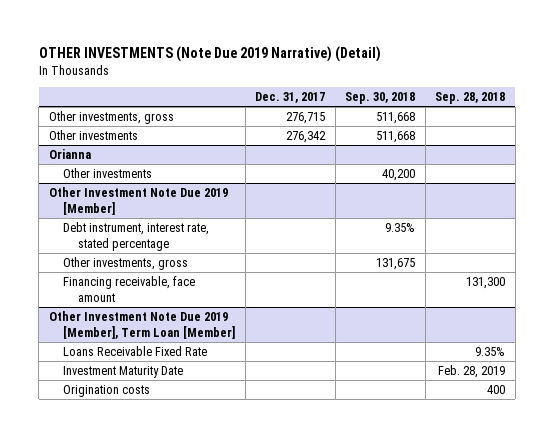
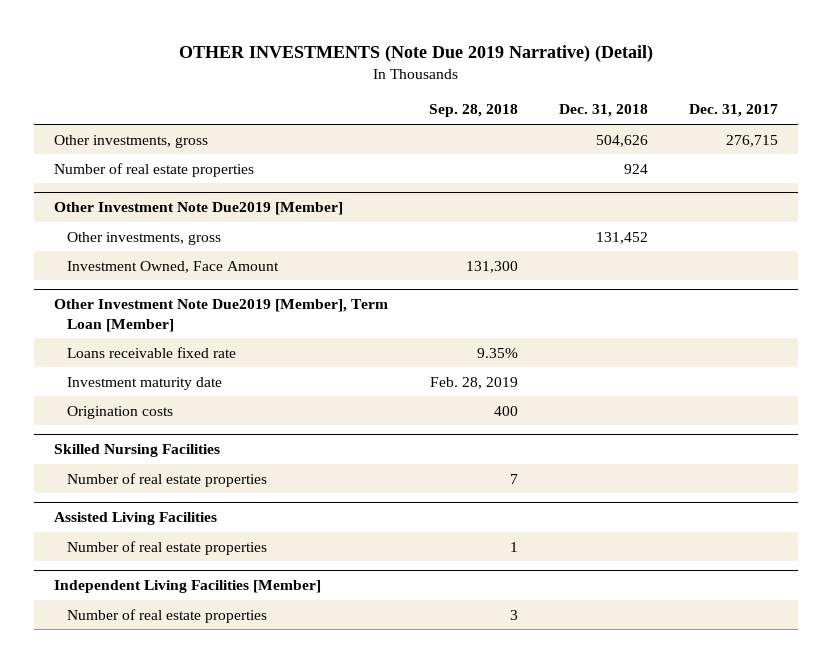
[345,91,416,104] Sep. 30, 2018 -> none
none -> [558,104,648,118] Dec. 31, 2018
[48,129,138,140] Other investments -> none
[48,148,91,159] Orianna -> none
[63,167,153,178] Other investments -> none
[63,221,210,251] Debt instrument, interest rate, stated percentage -> none
none -> [54,162,255,177] Number of real estate properties
[48,186,228,215] Other Investment Note Due 2019 [Member] -> [54,202,344,216] Other Investment Note Due2019 [Member]
[63,275,196,302] Financing receivable, face amount -> [66,260,279,273] Investment Owned, Face Amount
[48,310,236,339] Other Investment Note Due 2019 [Member], Term Loan [Member] -> [54,299,389,332] Other Investment Note Due2019 [Member], Term Loan [Member]
[63,345,208,356] Loans Receivable Fixed Rate -> [66,346,236,358] Loans receivable fixed rate
[63,365,184,378] Investment Maturity Date -> [66,376,222,390] Investment maturity date
none -> [54,444,221,458] Skilled Nursing Facilities
none -> [66,472,267,487] Number of real estate properties
none -> [54,512,218,526] Assisted Living Facilities
none -> [66,540,267,555] Number of real estate properties
none -> [54,580,322,594] Independent Living Facilities [Member]
none -> [66,608,267,623] Number of real estate properties

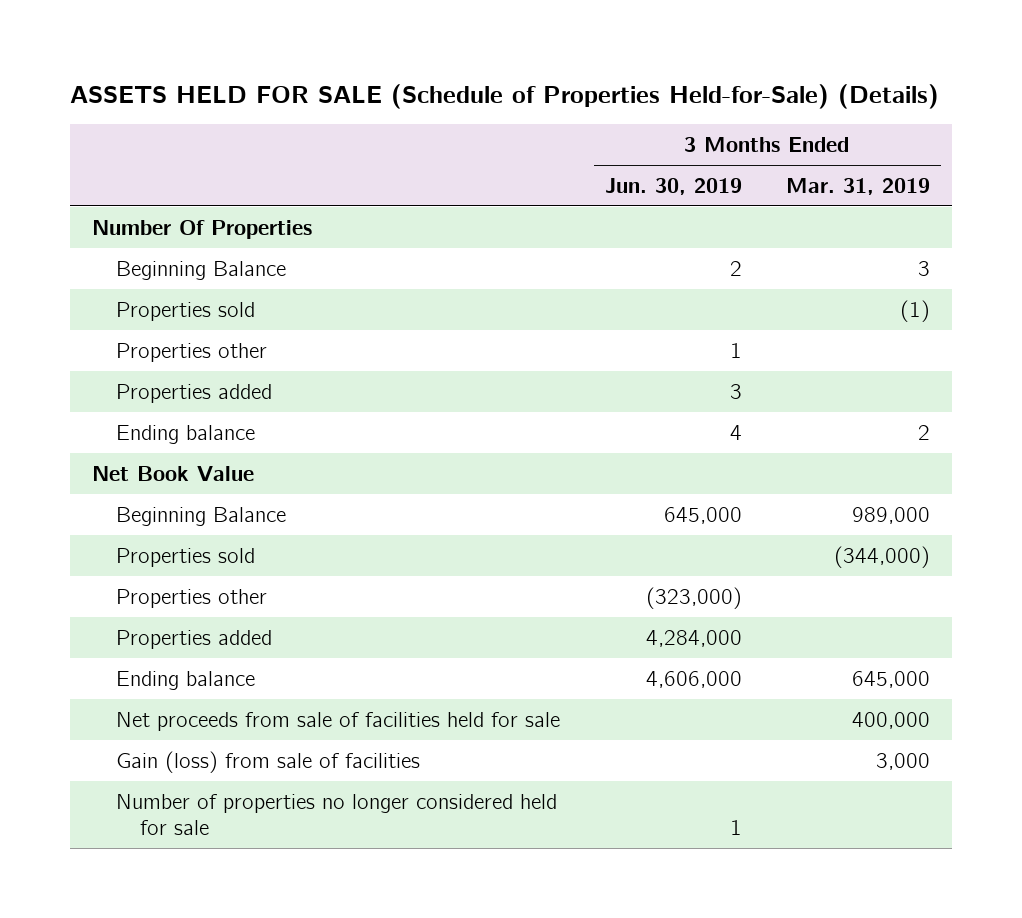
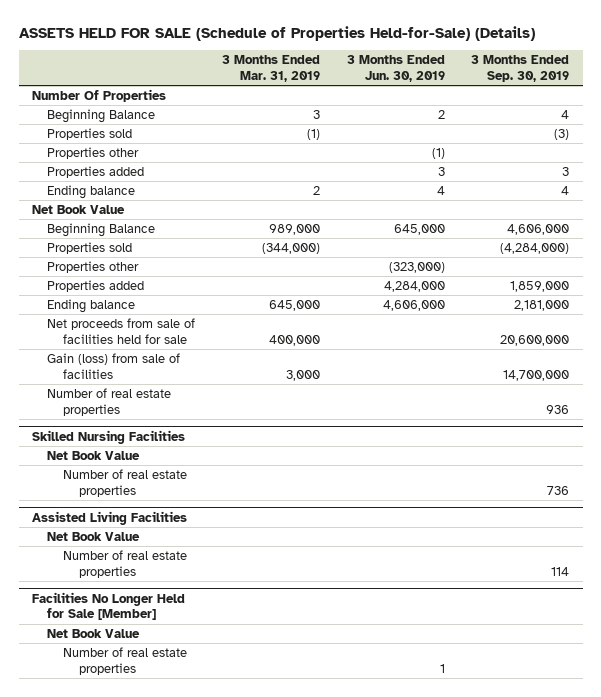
none -> [471,55,570,82] 3 Months Ended Sep. 30, 2019
[729,342,742,358] 1 -> [431,147,445,159] (1)
[116,793,558,836] Number of properties no longer considered held for sale -> none
none -> [47,387,172,416] Number of real estate properties
none -> [31,429,185,444] Skilled Nursing Facilities
none -> [47,450,141,460] Net Book Value
none -> [63,468,188,497] Number of real estate properties
none -> [31,510,187,525] Assisted Living Facilities
none -> [47,531,141,541] Net Book Value
none -> [63,549,188,578] Number of real estate properties
none -> [31,591,185,621] Facilities No Longer Held for Sale [Member]
none -> [47,628,141,638] Net Book Value
none -> [63,646,188,675] Number of real estate properties

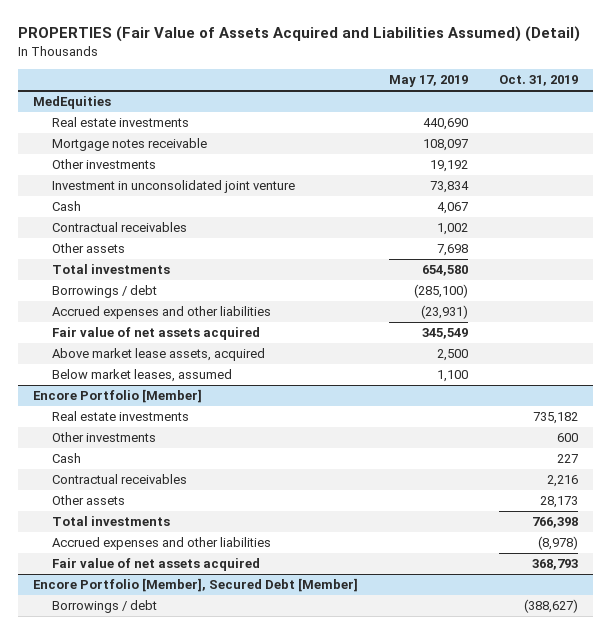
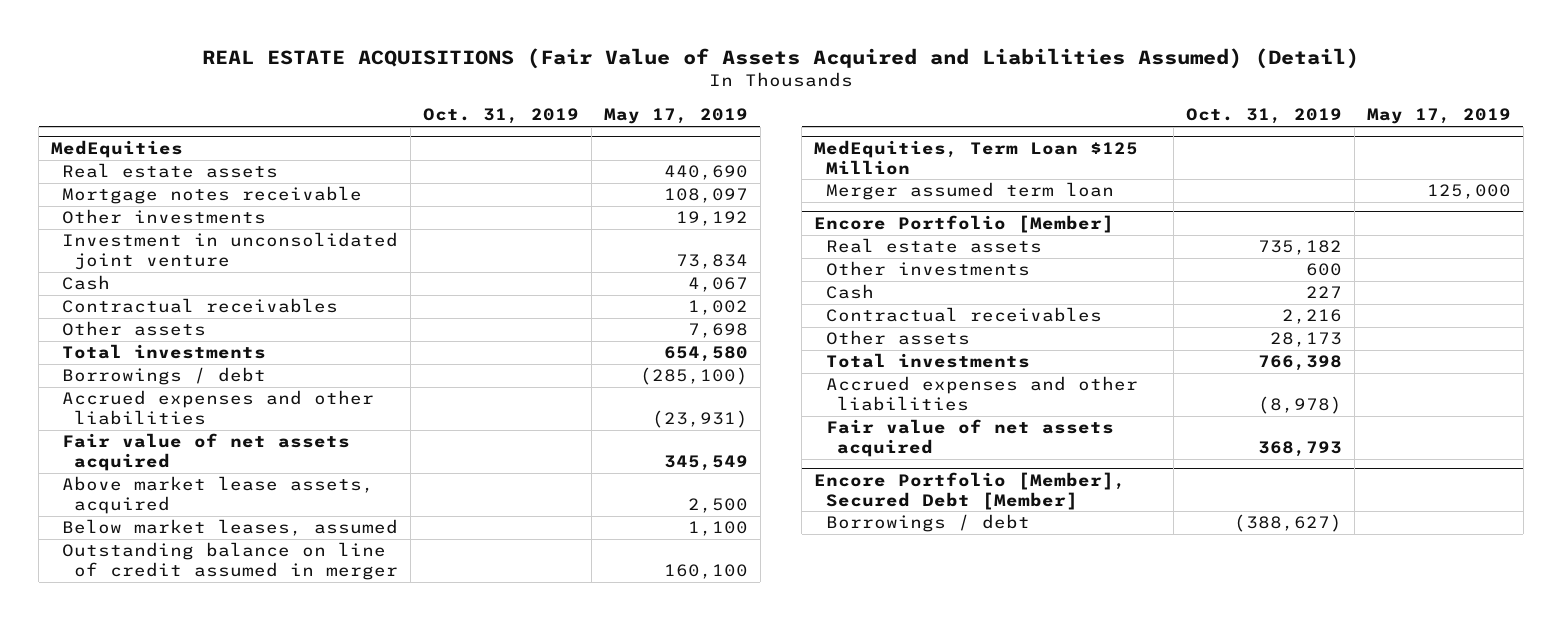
[17,25,580,42] PROPERTIES (Fair Value of Assets Acquired and Liabilities Assumed) (Detail) -> [201,48,1359,70] REAL ESTATE ACQUISITIONS (Fair Value of Assets Acquired and Liabilities Assumed) (Detail)
[52,117,190,128] Real estate investments -> [62,163,279,179] Real estate assets
none -> [62,542,399,580] Outstanding balance on line of credit assumed in merger
none -> [813,140,1138,175] MedEquities, Term Loan $125 Million
none -> [825,182,1114,201] Merger assumed term loan
[52,411,190,422] Real estate investments -> [825,238,1042,254] Real estate assets

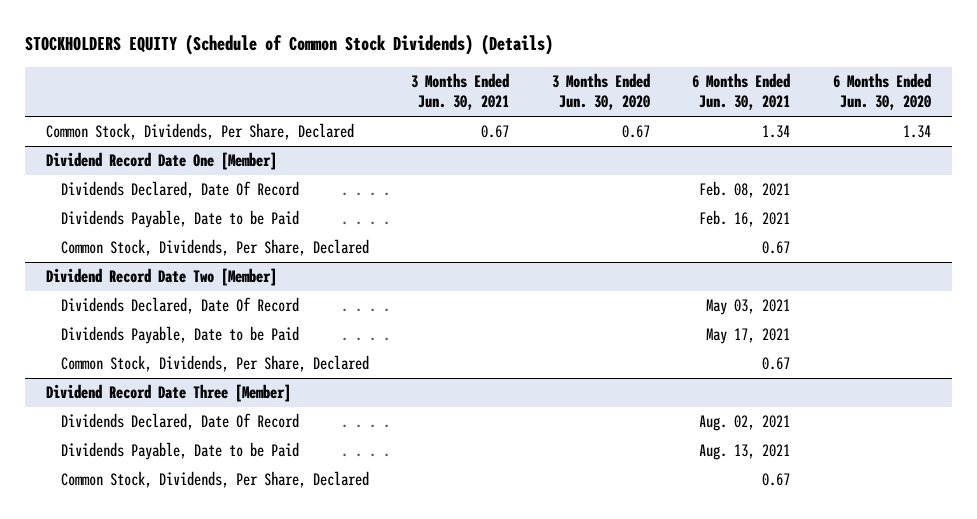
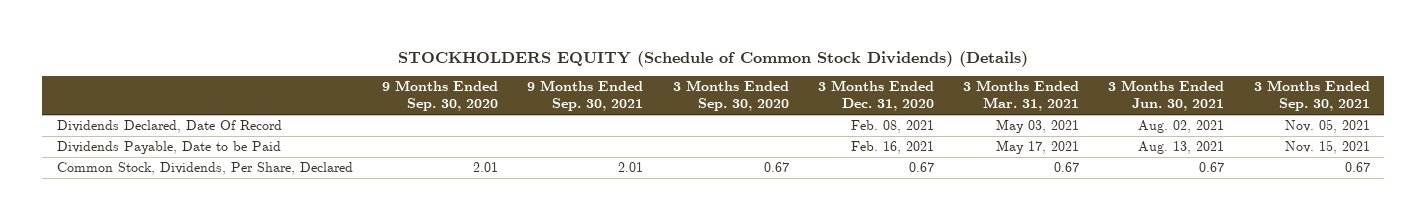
[551,72,650,111] 3 Months Ended Jun. 30, 2020 -> none
[692,72,791,111] 6 Months Ended Jun. 30, 2021 -> none
[832,72,931,111] 6 Months Ended Jun. 30, 2020 -> none
none -> [381,80,498,112] 9 Months Ended Sep. 30, 2020
none -> [527,80,644,112] 9 Months Ended Sep. 30, 2021
none -> [672,80,789,112] 3 Months Ended Sep. 30, 2020
none -> [817,80,934,112] 3 Months Ended Dec. 31, 2020
none -> [963,80,1080,112] 3 Months Ended Mar. 31, 2021
none -> [1253,80,1370,112] 3 Months Ended Sep. 30, 2021
none -> [56,120,282,134] Dividends Declared, Date Of Record
none -> [56,141,281,155] Dividends Payable, Date to be Paid
[46,152,278,171] Dividend Record Date One [Member] -> none
[60,181,299,199] Dividends Declared, Date Of Record -> none
[60,210,299,229] Dividends Payable, Date to be Paid -> none
[60,239,369,257] Common Stock, Dividends, Per Share, Declared -> none
[46,268,278,287] Dividend Record Date Two [Member] -> none
[60,297,299,315] Dividends Declared, Date Of Record -> none
[60,326,299,345] Dividends Payable, Date to be Paid -> none
[60,355,369,373] Common Stock, Dividends, Per Share, Declared -> none
[46,384,292,403] Dividend Record Date Three [Member] -> none
[60,413,299,431] Dividends Declared, Date Of Record -> none
[60,442,299,461] Dividends Payable, Date to be Paid -> none
[60,471,369,489] Common Stock, Dividends, Per Share, Declared -> none

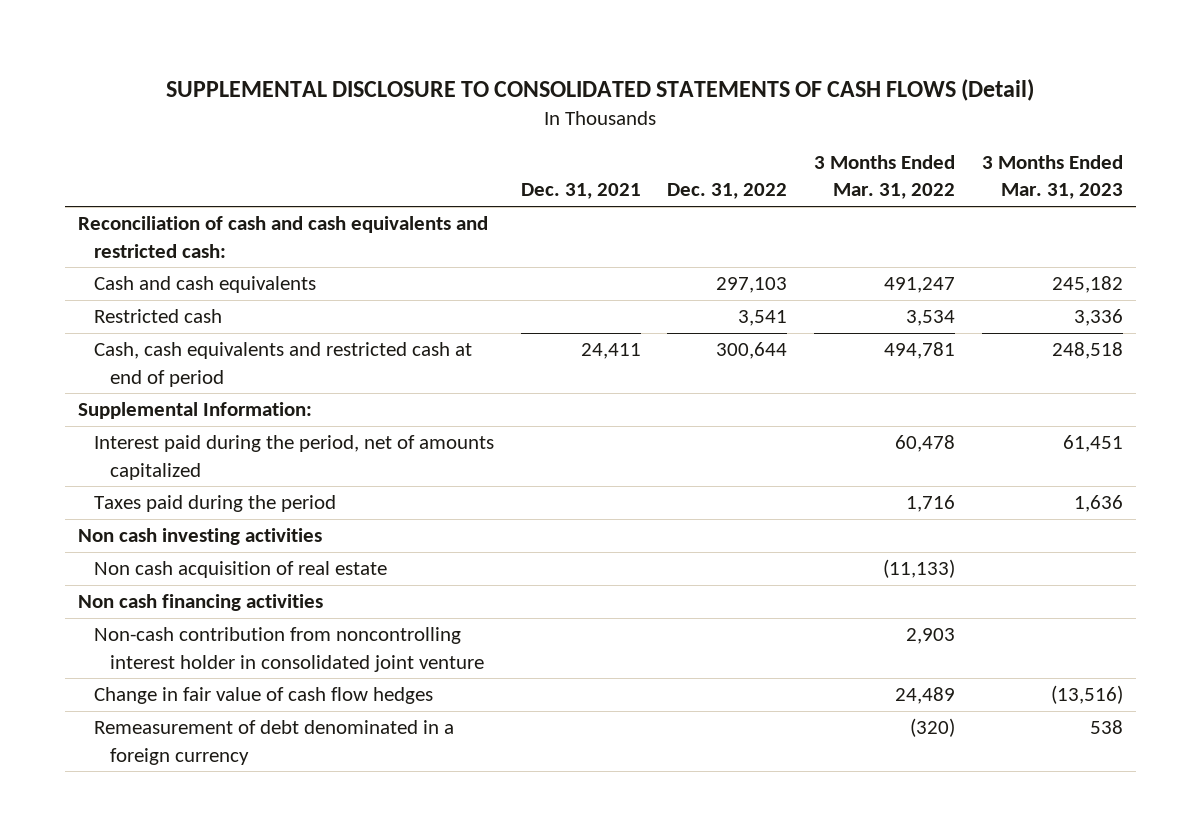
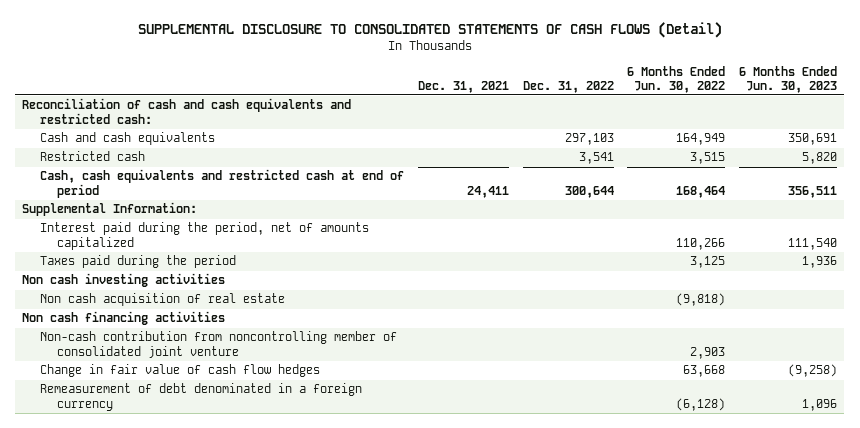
[814,155,956,200] 3 Months Ended Mar. 31, 2022 -> none
[981,155,1123,200] 3 Months Ended Mar. 31, 2023 -> none
none -> [627,65,726,93] 6 Months Ended Jun. 30, 2022
none -> [739,65,838,93] 6 Months Ended Jun. 30, 2023
[94,627,485,672] Non-cash contribution from noncontrolling interest holder in consolidated joint venture -> [39,331,397,358] Non-cash contribution from noncontrolling member of consolidated joint venture

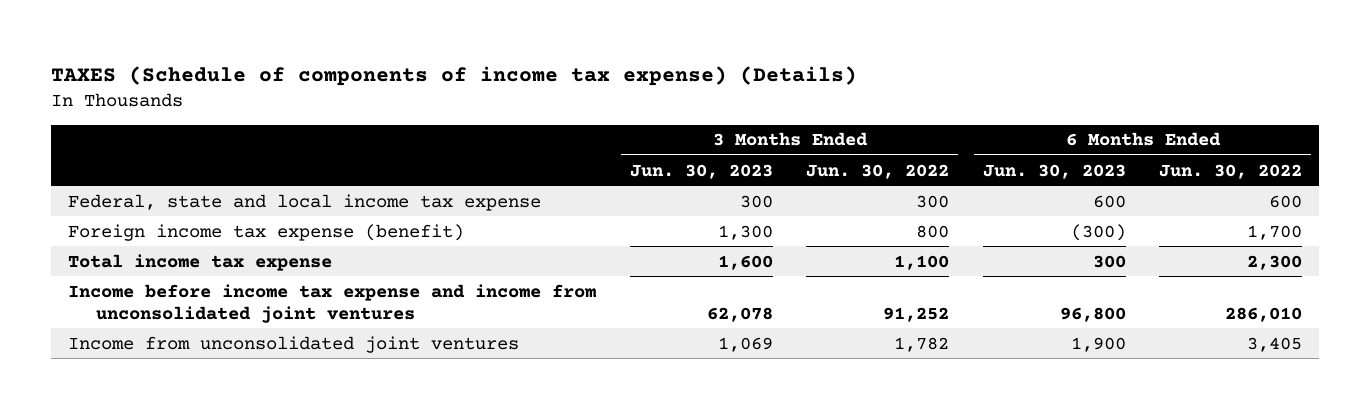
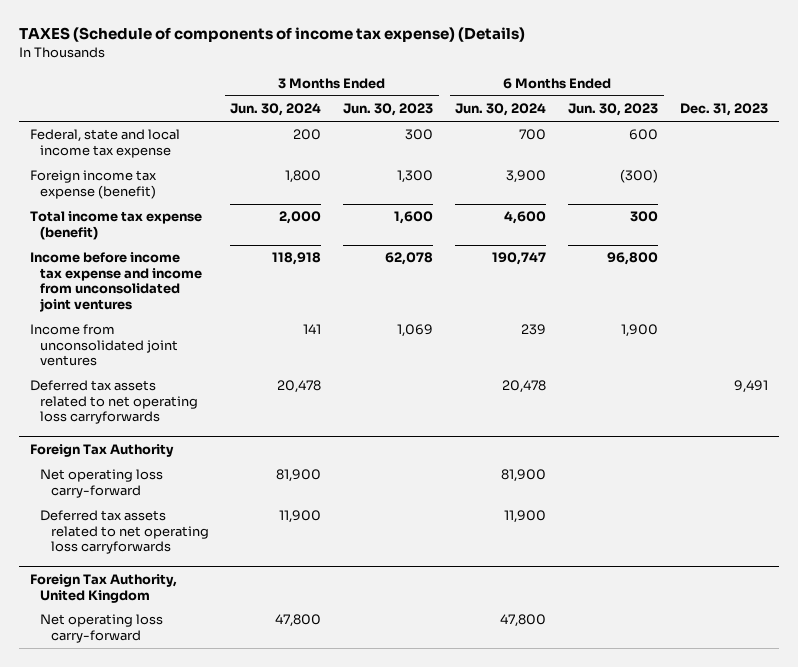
[806,163,950,179] Jun. 30, 2022 -> none
[1159,163,1303,179] Jun. 30, 2022 -> none
none -> [230,103,322,117] Jun. 30, 2024
none -> [455,103,547,117] Jun. 30, 2024
none -> [680,103,769,117] Dec. 31, 2023
[68,253,333,271] Total income tax expense -> [29,211,202,240] Total income tax expense (benefit)
none -> [29,380,199,425] Deferred tax assets related to net operating loss carryforwards
none -> [29,444,174,458] Foreign Tax Authority
none -> [40,469,164,498] Net operating loss carry-forward
none -> [40,510,209,555] Deferred tax assets related to net operating loss carryforwards
none -> [29,574,177,603] Foreign Tax Authority, United Kingdom
none -> [40,614,164,643] Net operating loss carry-forward

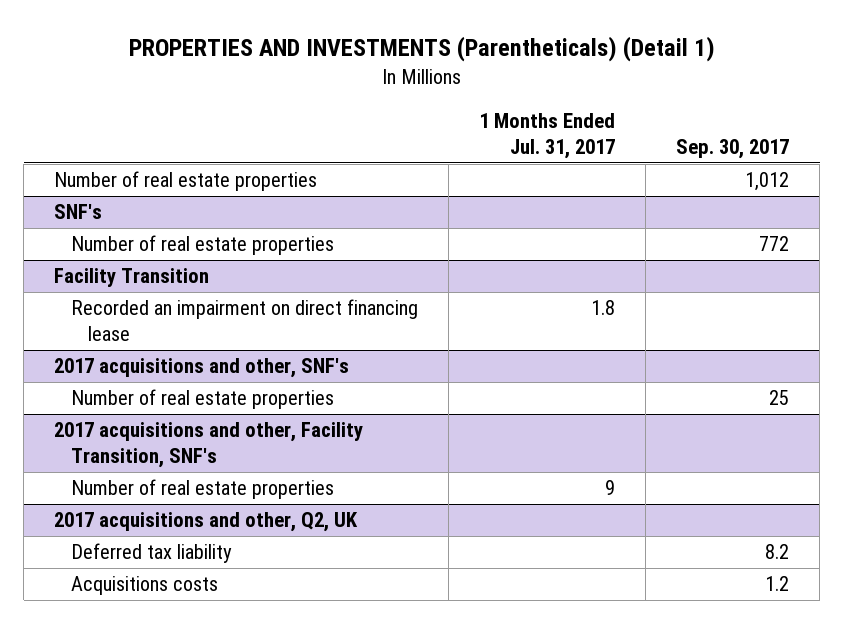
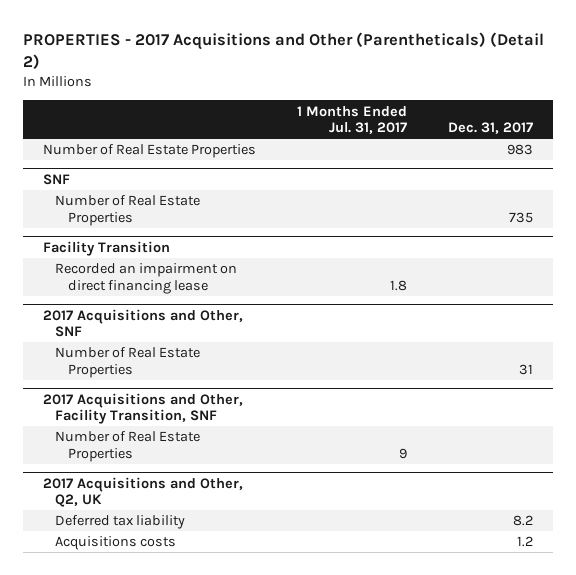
[128,35,715,62] PROPERTIES AND INVESTMENTS (Parentheticals) (Detail 1) -> [22,31,544,69] PROPERTIES - 2017 Acquisitions and Other (Parentheticals) (Detail 2)
[676,138,790,159] Sep. 30, 2017 -> none
none -> [447,122,533,135] Dec. 31, 2017
[54,171,318,192] Number of real estate properties -> [43,144,257,159] Number of Real Estate Properties
[54,204,103,220] SNF's -> [43,173,71,185] SNF
[71,235,335,256] Number of real estate properties -> [55,195,201,226] Number of Real Estate Properties
[54,358,350,379] 2017 acquisitions and other, SNF's -> [43,308,244,338] 2017 Acquisitions and Other, SNF
[71,389,335,410] Number of real estate properties -> [55,347,201,378] Number of Real Estate Properties
[54,422,364,469] 2017 acquisitions and other, Facility Transition, SNF's -> [43,392,244,425] 2017 Acquisitions and Other, Facility Transition, SNF
[71,479,335,500] Number of real estate properties -> [55,431,201,462] Number of Real Estate Properties
[54,512,359,533] 2017 acquisitions and other, Q2, UK -> [43,476,244,508] 2017 Acquisitions and Other, Q2, UK

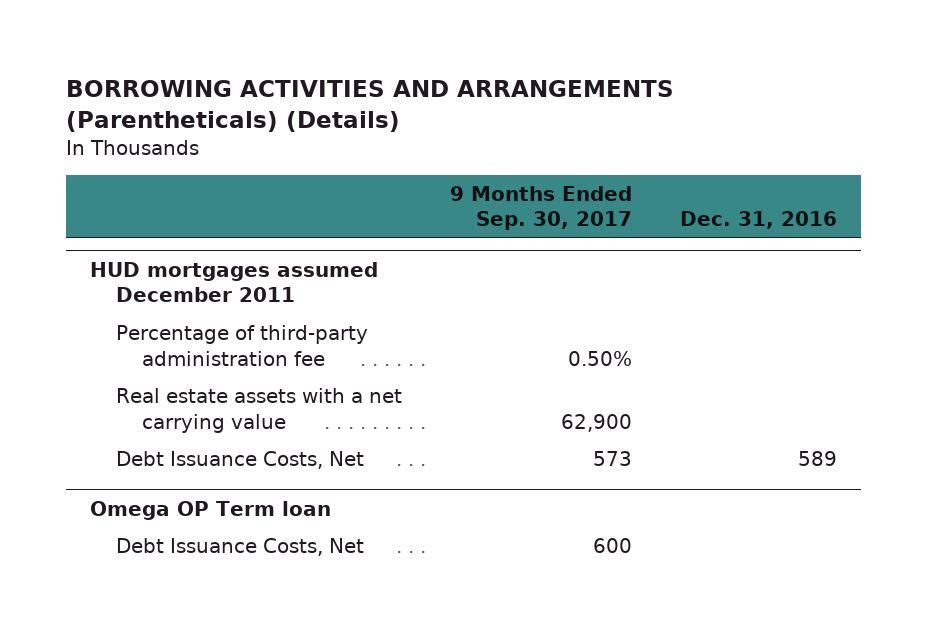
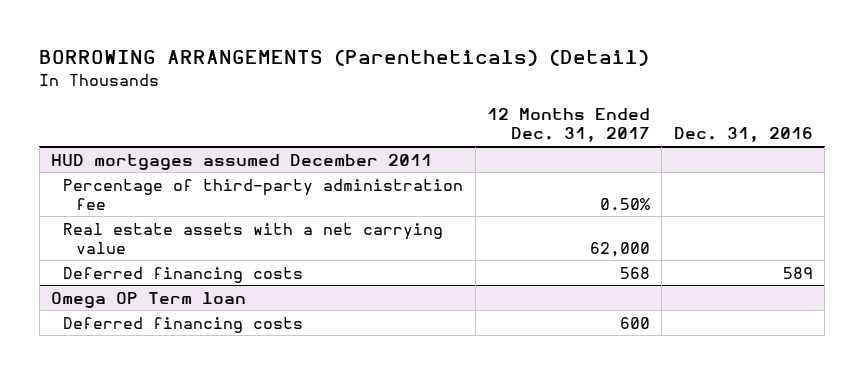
[65,79,674,132] BORROWING ACTIVITIES AND ARRANGEMENTS (Parentheticals) (Details) -> [39,49,650,67] BORROWING ARRANGEMENTS (Parentheticals) (Detail)
[450,185,633,231] 9 Months Ended Sep. 30, 2017 -> none
none -> [487,108,651,143] 12 Months Ended Dec. 31, 2017
[115,450,364,469] Debt Issuance Costs, Net -> [63,266,304,283] Deferred financing costs
[115,537,364,556] Debt Issuance Costs, Net -> [63,316,304,333] Deferred financing costs

